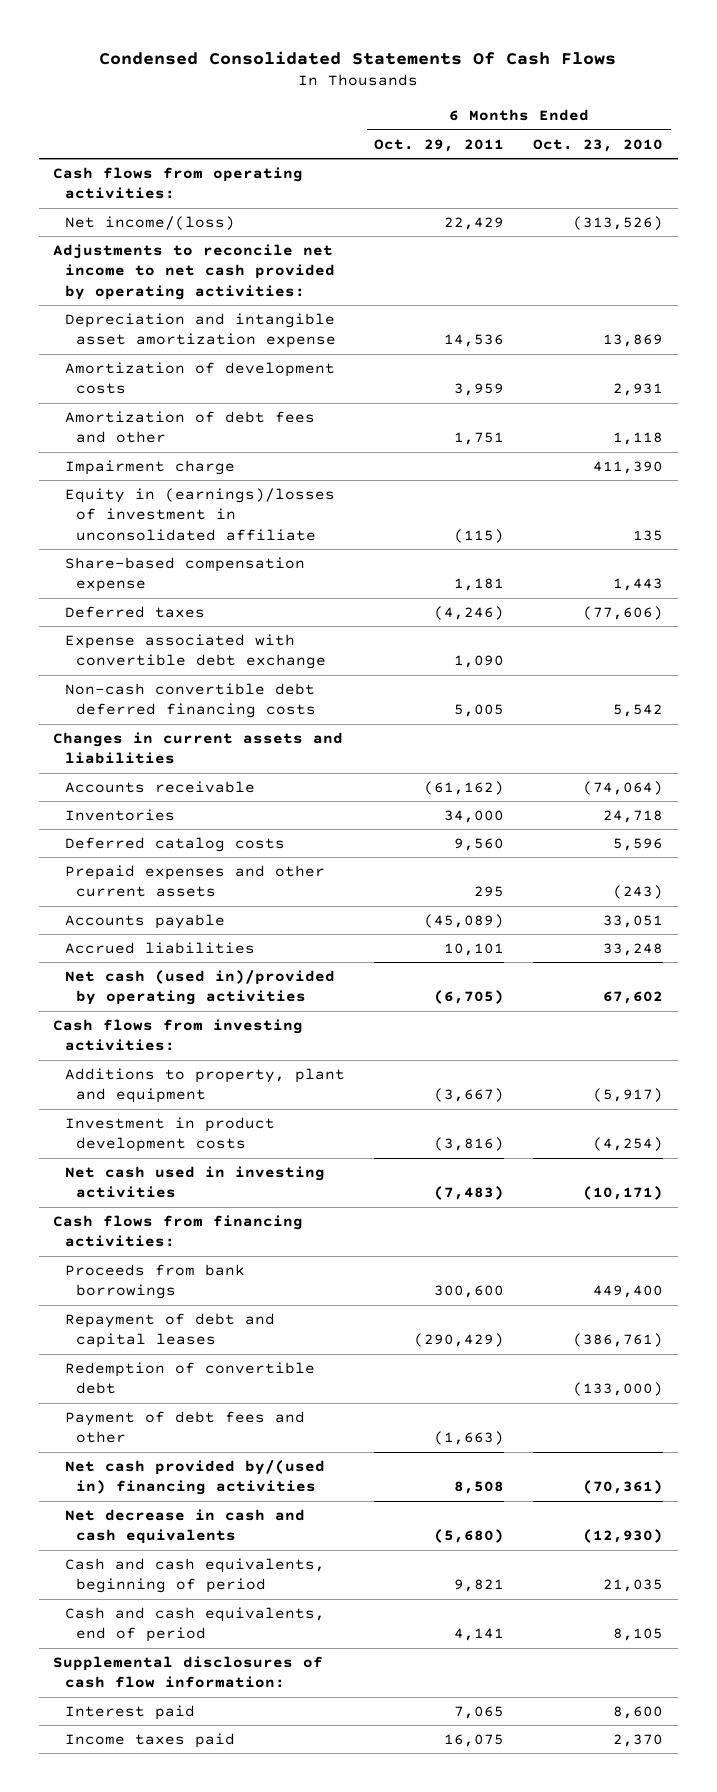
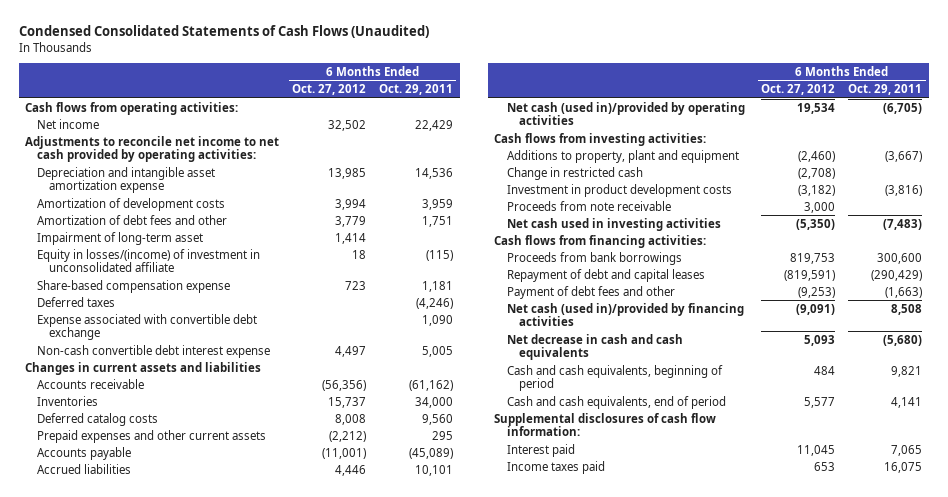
[99,50,617,65] Condensed Consolidated Statements Of Cash Flows -> [18,25,429,39] Condensed Consolidated Statements of Cash Flows (Unaudited)
[533,138,664,152] Oct. 23, 2010 -> none
none -> [292,84,367,96] Oct. 27, 2012
[64,215,235,230] Net income/(loss) -> [37,118,100,129] Net income
[64,459,235,475] Impairment charge -> [37,231,204,245] Impairment of long-term asset
[64,487,335,541] Equity in (earnings)/losses of investment in unconsolidated affiliate -> [37,248,261,273] Equity in losses/(income) of investment in unconsolidated affiliate
[64,682,317,719] Non-cash convertible debt deferred financing costs -> none
none -> [37,344,271,358] Non-cash convertible debt interest expense
none -> [506,166,643,180] Change in restricted cash
none -> [506,200,671,211] Proceeds from note receivable
[64,1361,315,1395] Redemption of convertible debt -> none
[64,1459,325,1496] Net cash provided by/(used in) financing activities -> [506,302,744,327] Net cash (used in)/provided by financing activities

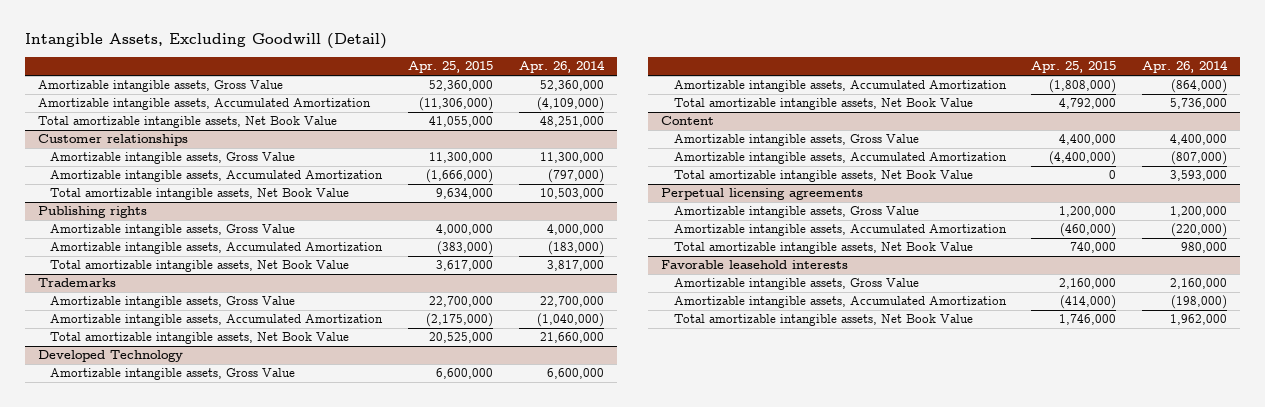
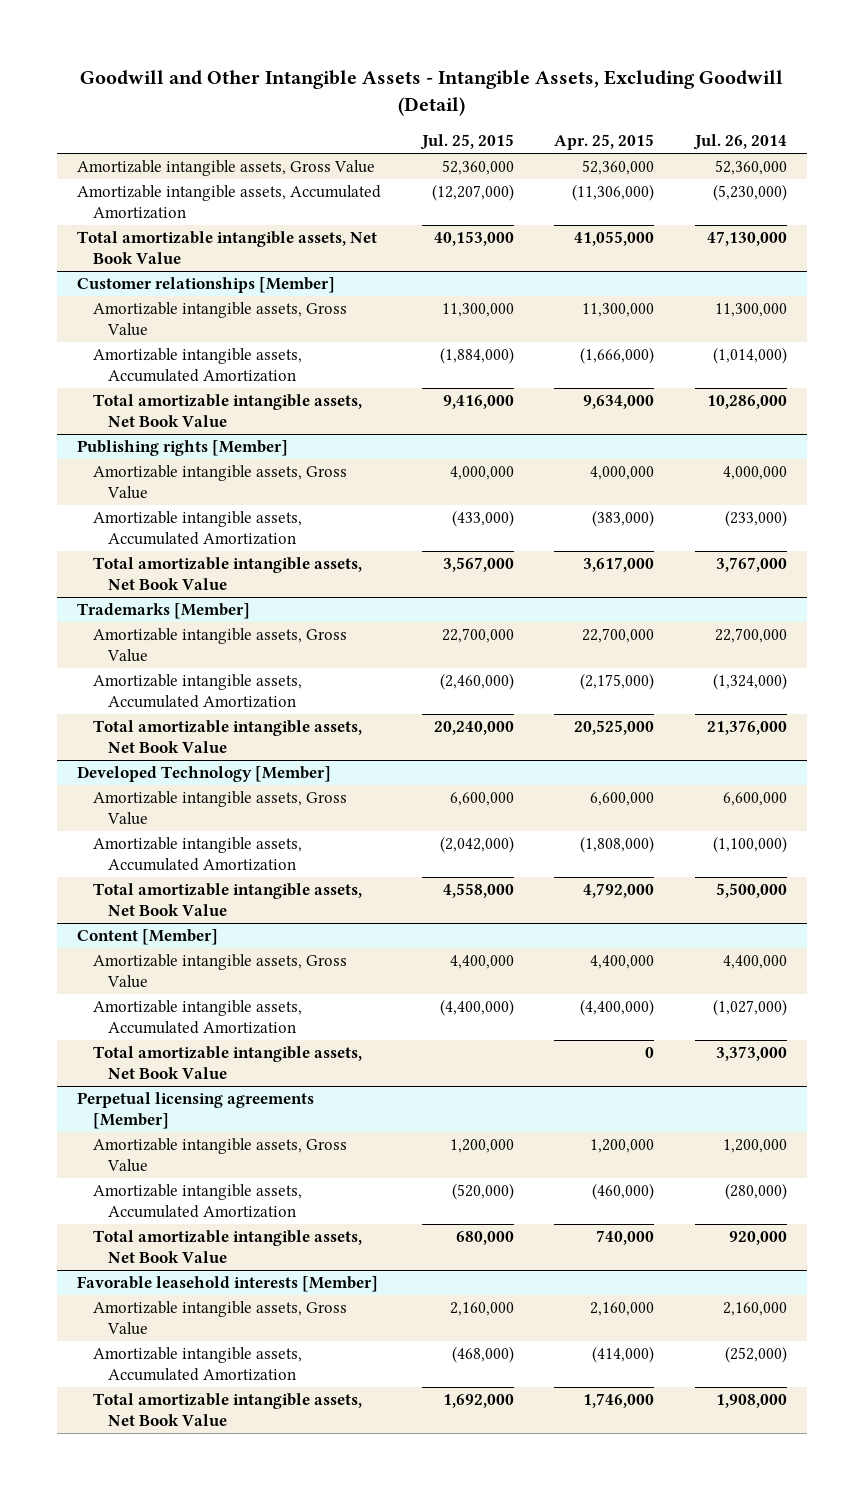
[24,33,387,50] Intangible Assets, Excluding Goodwill (Detail) -> [80,69,784,116] Goodwill and Other Intangible Assets - Intangible Assets, Excluding Goodwill (Detail)
[518,60,605,74] Apr. 26, 2014 -> none
none -> [419,134,514,151] Jul. 25, 2015
none -> [692,134,787,151] Jul. 26, 2014
[37,134,188,147] Customer relationships -> [77,277,336,294] Customer relationships [Member]
[37,206,147,219] Publishing rights -> [77,440,289,457] Publishing rights [Member]
[37,278,116,288] Trademarks -> [77,603,251,620] Trademarks [Member]
[37,350,183,363] Developed Technology -> [77,766,332,783] Developed Technology [Member]
[661,116,715,126] Content -> [77,929,219,946] Content [Member]
[661,188,864,201] Perpetual licensing agreements -> [77,1092,315,1130] Perpetual licensing agreements [Member]
[661,260,849,270] Favorable leasehold interests -> [77,1276,379,1293] Favorable leasehold interests [Member]

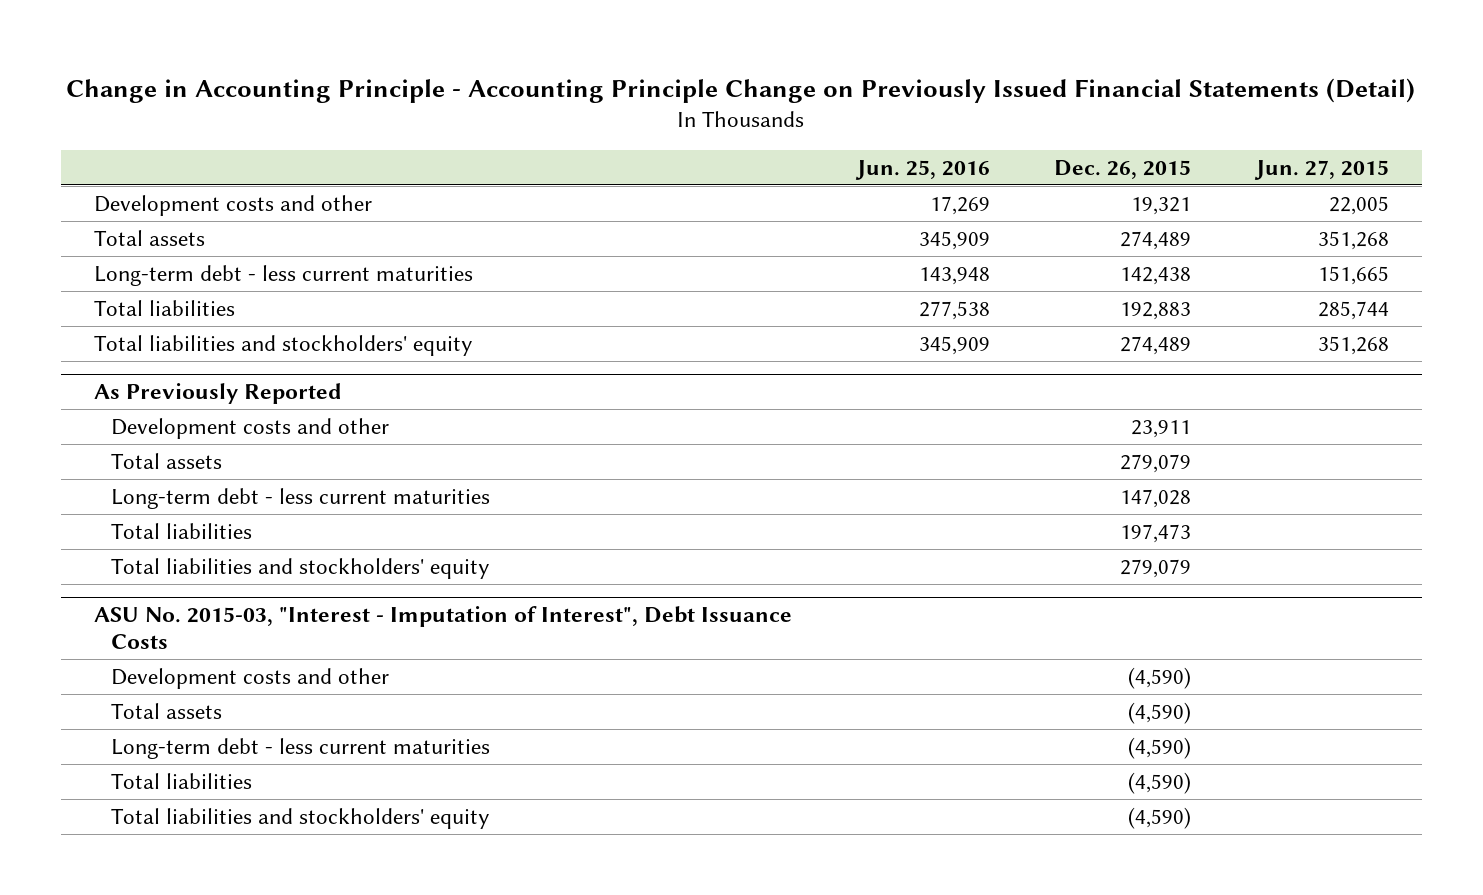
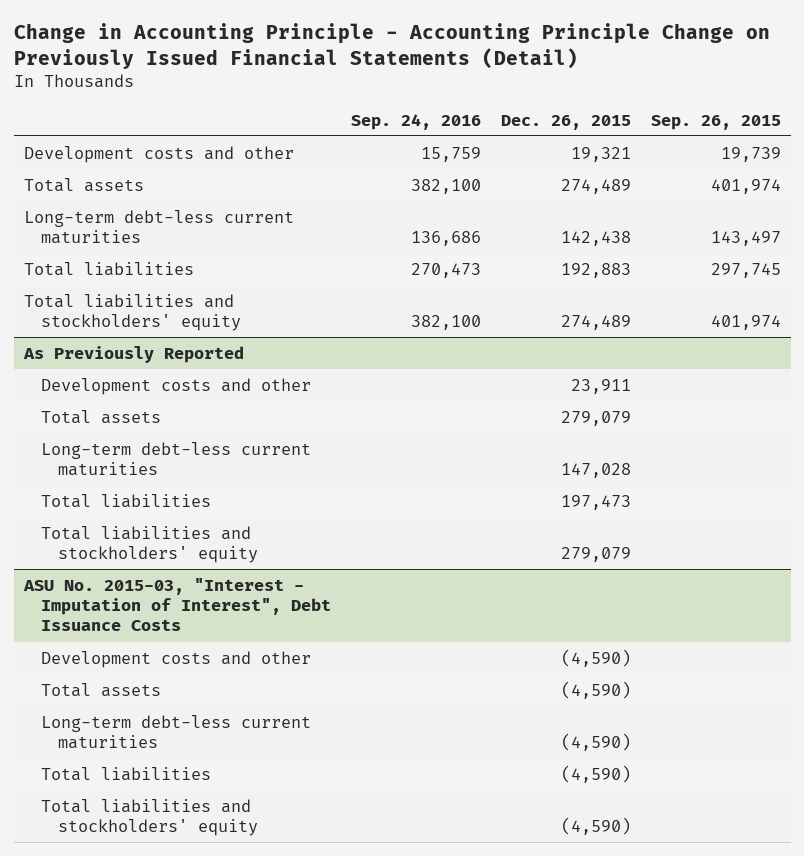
[854,159,990,180] Jun. 25, 2016 -> none
[1254,159,1390,180] Jun. 27, 2015 -> none
none -> [350,113,481,130] Sep. 24, 2016
none -> [650,114,781,130] Sep. 26, 2015
[93,264,473,286] Long-term debt - less current maturities -> [23,209,294,245] Long-term debt-less current maturities
[111,487,491,509] Long-term debt - less current maturities -> [40,441,311,477] Long-term debt-less current maturities
[111,737,491,759] Long-term debt - less current maturities -> [40,714,311,750] Long-term debt-less current maturities

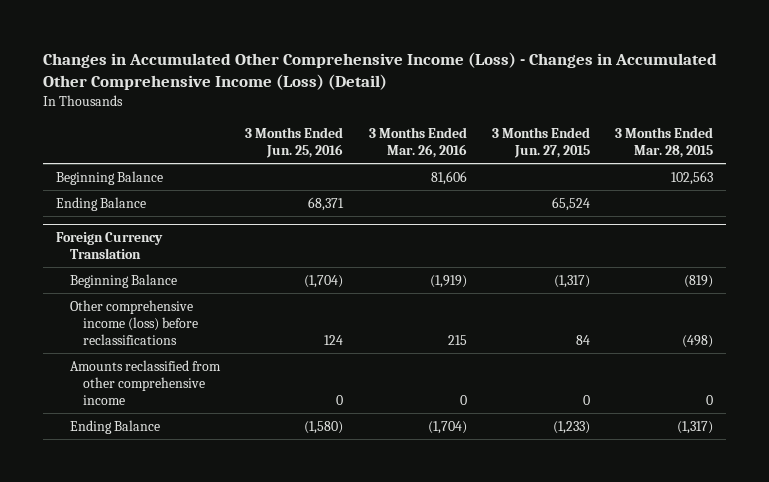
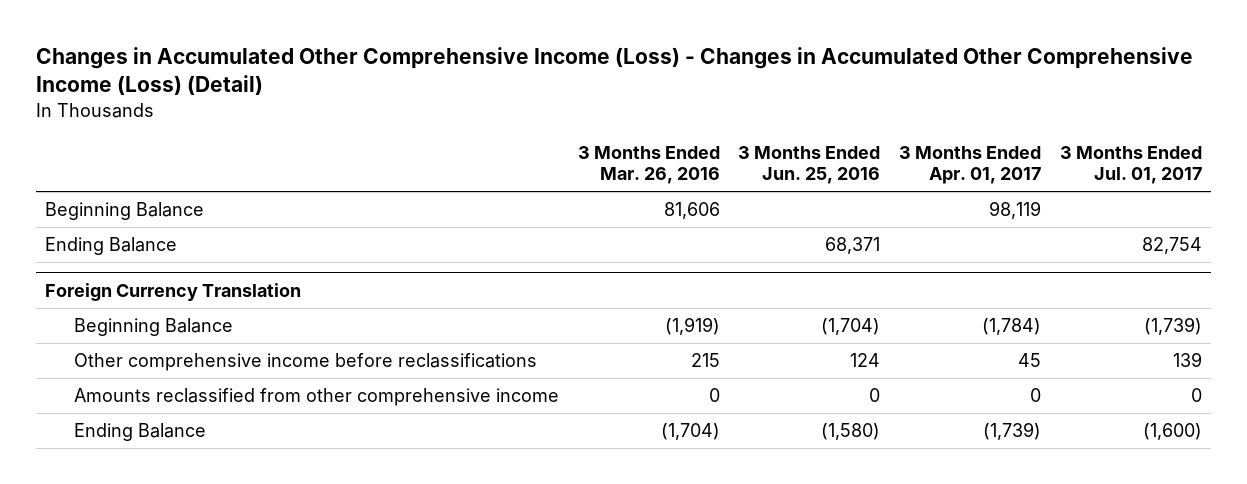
[491,127,590,159] 3 Months Ended Jun. 27, 2015 -> none
[615,127,714,159] 3 Months Ended Mar. 28, 2015 -> none
none -> [899,145,1042,185] 3 Months Ended Apr. 01, 2017
none -> [1059,145,1202,185] 3 Months Ended Jul. 01, 2017
[69,299,199,345] Other comprehensive income (loss) before reclassifications -> [73,353,537,372] Other comprehensive income before reclassifications

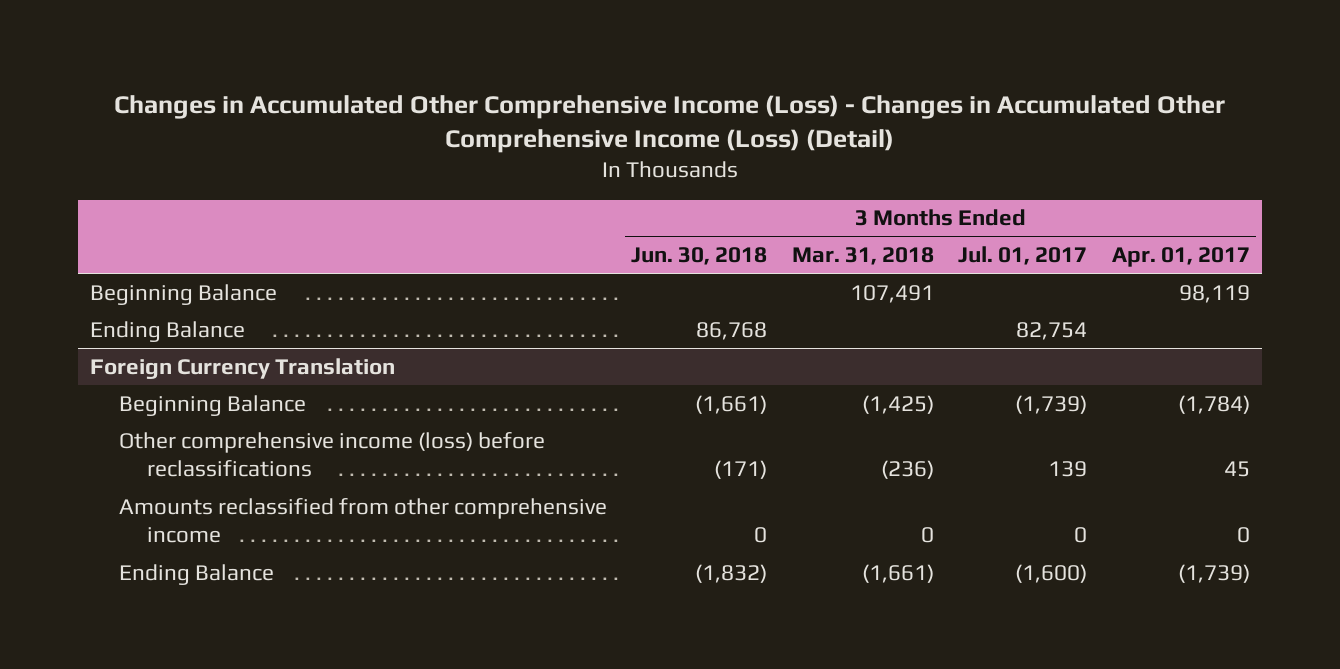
[577,145,720,185] 3 Months Ended Mar. 26, 2016 -> none
[738,145,881,185] 3 Months Ended Jun. 25, 2016 -> none
none -> [631,247,768,266] Jun. 30, 2018
none -> [791,247,934,266] Mar. 31, 2018
[73,353,537,372] Other comprehensive income before reclassifications -> [118,431,545,478] Other comprehensive income (loss) before reclassifications

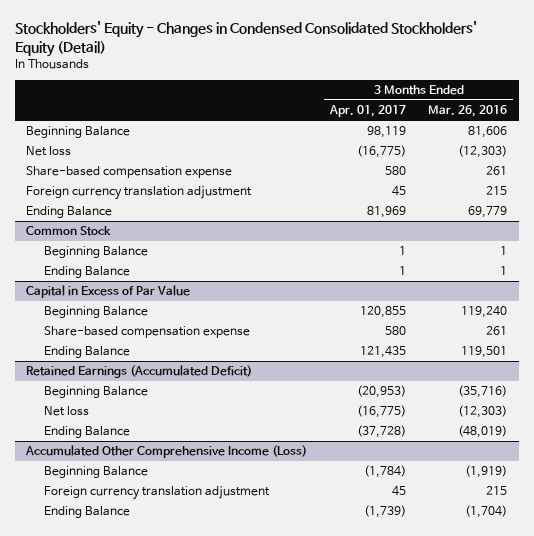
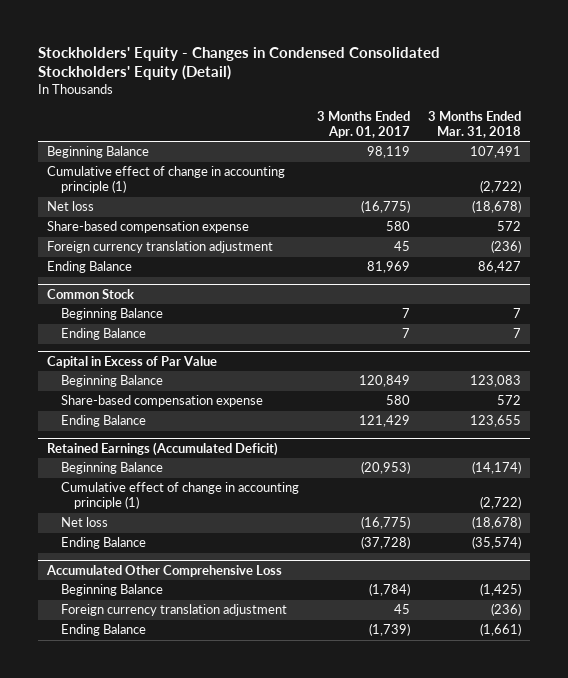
[428,105,508,118] Mar. 26, 2016 -> none
none -> [428,111,522,139] 3 Months Ended Mar. 31, 2018
none -> [47,166,286,194] Cumulative effect of change in accounting principle (1)
[398,246,406,256] 1 -> [401,308,410,319] 7
[398,266,406,276] 1 -> [401,328,410,339] 7
[359,306,406,319] 120,855 -> [358,375,410,388] 120,849
[359,346,406,359] 121,435 -> [358,415,410,428] 121,429
none -> [60,482,299,510] Cumulative effect of change in accounting principle (1)
[25,445,308,459] Accumulated Other Comprehensive Income (Loss) -> [46,564,283,577] Accumulated Other Comprehensive Loss

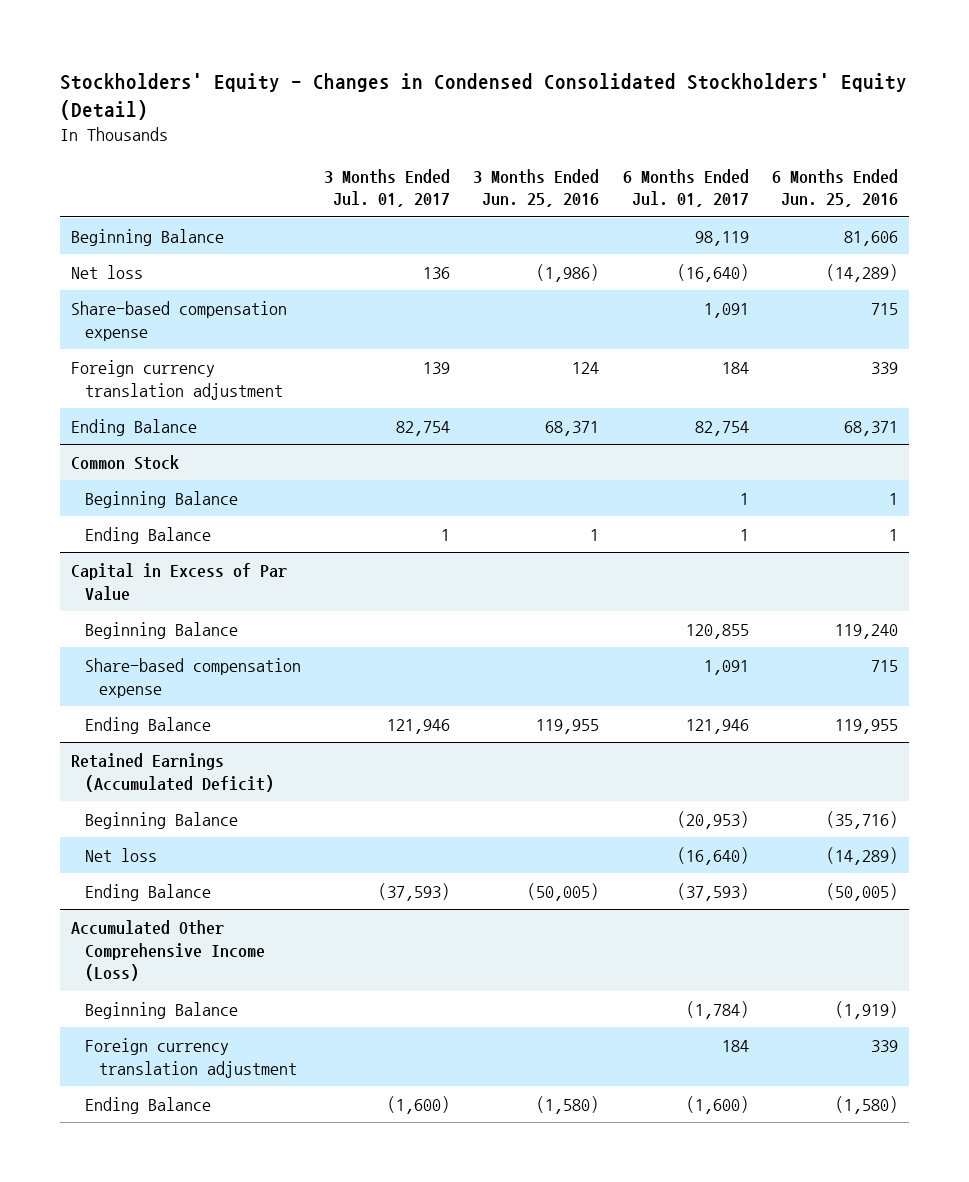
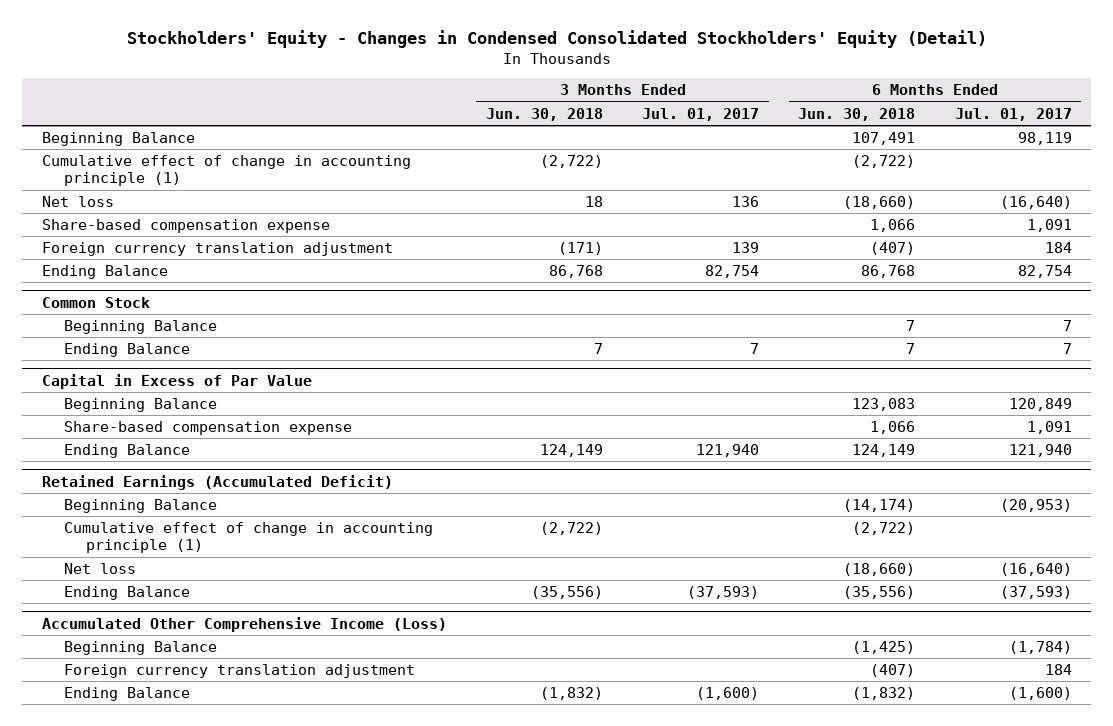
[473,168,600,208] 3 Months Ended Jun. 25, 2016 -> none
[771,168,898,208] 6 Months Ended Jun. 25, 2016 -> none
none -> [486,107,604,121] Jun. 30, 2018
none -> [798,107,916,121] Jun. 30, 2018
none -> [41,154,411,187] Cumulative effect of change in accounting principle (1)
[739,492,749,505] 1 -> [1062,319,1072,331] 7
[441,528,451,541] 1 -> [750,342,760,354] 7
[739,528,749,541] 1 -> [1062,342,1072,354] 7
[685,623,749,639] 120,855 -> [1008,397,1072,411] 120,849
[387,718,451,734] 121,946 -> [696,443,760,457] 121,940
[685,718,749,734] 121,946 -> [1008,443,1072,457] 121,940
none -> [64,521,434,554] Cumulative effect of change in accounting principle (1)

